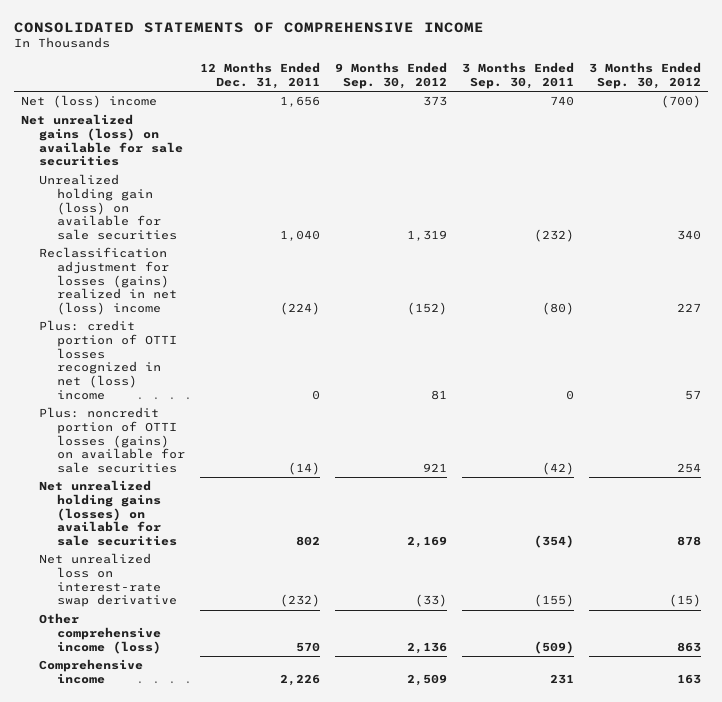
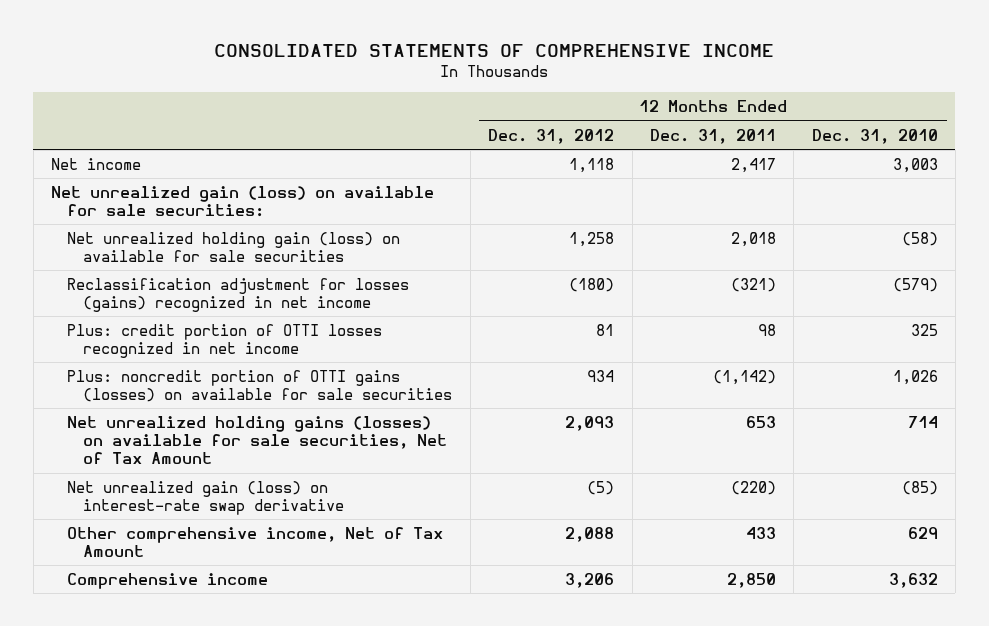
[334,62,447,89] 9 Months Ended Sep. 30, 2012 -> none
[461,62,574,89] 3 Months Ended Sep. 30, 2011 -> none
[588,62,701,89] 3 Months Ended Sep. 30, 2012 -> none
none -> [488,128,615,144] Dec. 31, 2012
none -> [811,128,938,144] Dec. 31, 2010
[21,95,158,109] Net (loss) income -> [50,157,141,170] Net income
[279,96,320,108] 1,656 -> [730,157,776,173] 2,417
[21,114,184,167] Net unrealized gains (loss) on available for sale securities -> [50,185,434,218] Net unrealized gain (loss) on available for sale securities:
[39,174,177,240] Unrealized holding gain (loss) on available for sale securities -> [67,231,401,263] Net unrealized holding gain (loss) on available for sale securities
[279,229,320,241] 1,040 -> [730,231,776,247] 2,018
[39,247,177,315] Reclassification adjustment for losses (gains) realized in net (loss) income -> [67,277,410,313] Reclassification adjustment for losses (gains) recognized in net income
[279,301,320,315] (224) -> [730,277,776,292] (321)
[39,320,177,400] Plus: credit portion of OTTI losses recognized in net (loss) income -> [67,323,383,359] Plus: credit portion of OTTI losses recognized in net income
[311,389,320,400] 0 -> [757,323,776,336] 98
[39,407,185,473] Plus: noncredit portion of OTTI losses (gains) on available for sale securities -> [67,369,453,403] Plus: noncredit portion of OTTI gains (losses) on available for sale securities
[287,461,320,475] (14) -> [712,369,776,385] (1,142)
[39,480,177,546] Net unrealized holding gains (losses) on available for sale securities -> [67,415,448,465] Net unrealized holding gains (losses) on available for sale securities, Net of Tax Amount
[295,535,320,546] 802 -> [745,415,776,428] 653
[39,553,177,608] Net unrealized loss on interest-rate swap derivative -> [67,480,345,516] Net unrealized gain (loss) on interest-rate swap derivative
[279,594,320,608] (232) -> [730,480,776,495] (220)
[39,613,161,654] Other comprehensive income (loss) -> [67,526,444,558] Other comprehensive income, Net of Tax Amount
[295,641,320,652] 570 -> [745,526,776,539] 433
[279,674,320,687] 2,226 -> [726,572,776,588] 2,850

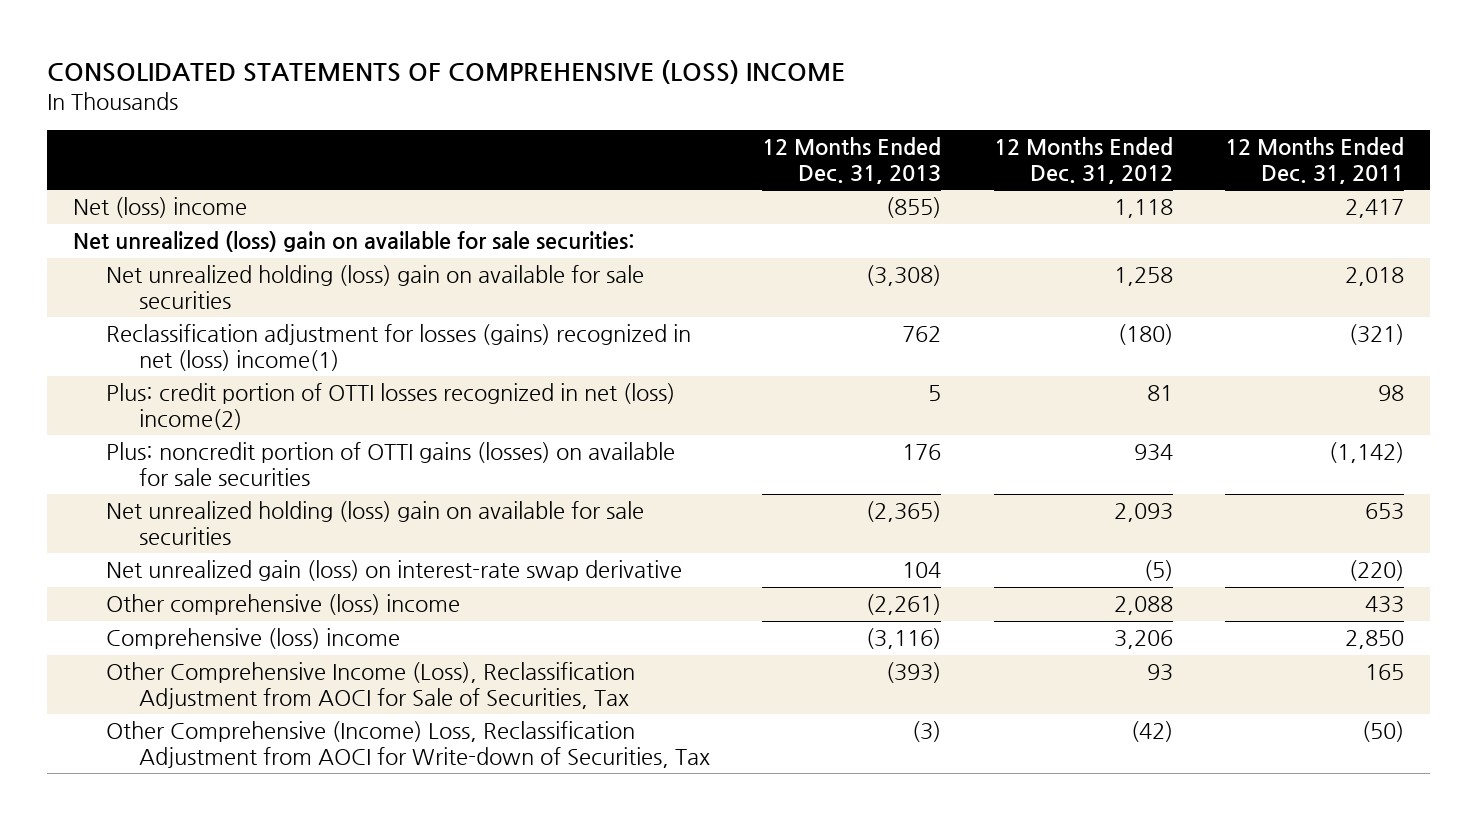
[214,43,775,57] CONSOLIDATED STATEMENTS OF COMPREHENSIVE INCOME -> [46,59,845,84] CONSOLIDATED STATEMENTS OF COMPREHENSIVE (LOSS) INCOME
[811,128,938,144] Dec. 31, 2010 -> none
none -> [762,137,942,184] 12 Months Ended Dec. 31, 2013
[50,157,141,170] Net income -> [72,197,247,219] Net (loss) income
[50,185,434,218] Net unrealized gain (loss) on available for sale securities: -> [72,231,635,253] Net unrealized (loss) gain on available for sale securities:
[67,231,401,263] Net unrealized holding gain (loss) on available for sale securities -> [105,265,644,309] Net unrealized holding (loss) gain on available for sale securities
[67,277,410,313] Reclassification adjustment for losses (gains) recognized in net income -> [105,324,691,371] Reclassification adjustment for losses (gains) recognized in net (loss) income(1)
[67,323,383,359] Plus: credit portion of OTTI losses recognized in net income -> [105,383,675,430] Plus: credit portion of OTTI losses recognized in net (loss) income(2)
[67,415,448,465] Net unrealized holding gains (losses) on available for sale securities, Net of Tax Amount -> [105,501,644,545] Net unrealized holding (loss) gain on available for sale securities
[67,526,444,558] Other comprehensive income, Net of Tax Amount -> [105,594,460,616] Other comprehensive (loss) income
[67,572,269,589] Comprehensive income -> [105,628,400,650] Comprehensive (loss) income
none -> [105,662,635,709] Other Comprehensive Income (Loss), Reclassification Adjustment from AOCI for Sale of Securities, Tax
none -> [105,721,710,768] Other Comprehensive (Income) Loss, Reclassification Adjustment from AOCI for Write-down of Securities, Tax

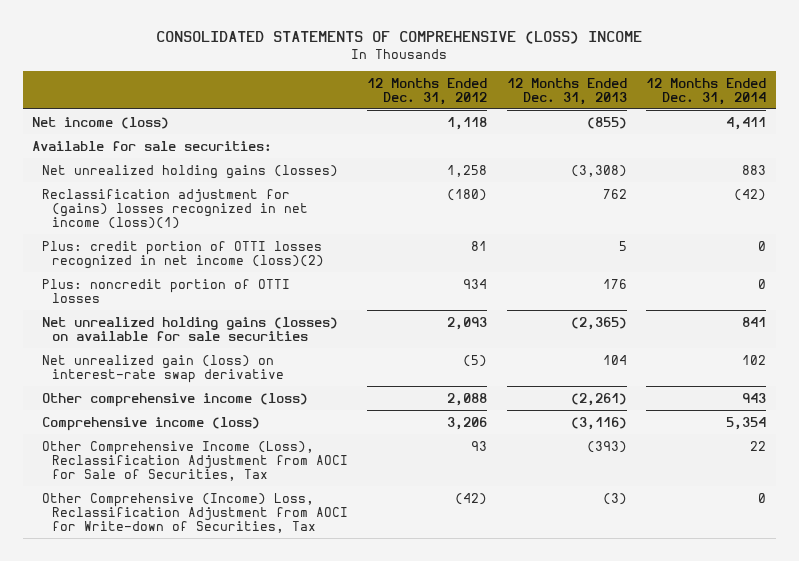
[1225,137,1405,184] 12 Months Ended Dec. 31, 2011 -> none
none -> [646,77,767,105] 12 Months Ended Dec. 31, 2014
[72,197,247,219] Net (loss) income -> [32,116,170,129] Net income (loss)
[72,231,635,253] Net unrealized (loss) gain on available for sale securities: -> [32,140,273,151] Available for sale securities:
[105,265,644,309] Net unrealized holding (loss) gain on available for sale securities -> [42,164,339,179] Net unrealized holding gains (losses)
[105,324,691,371] Reclassification adjustment for losses (gains) recognized in net (loss) income(1) -> [42,188,308,230] Reclassification adjustment for (gains) losses recognized in net income (loss)(1)
[105,383,675,430] Plus: credit portion of OTTI losses recognized in net (loss) income(2) -> [42,240,324,269] Plus: credit portion of OTTI losses recognized in net income (loss)(2)
[105,442,675,486] Plus: noncredit portion of OTTI gains (losses) on available for sale securities -> [42,278,291,303] Plus: noncredit portion of OTTI losses
[105,501,644,545] Net unrealized holding (loss) gain on available for sale securities -> [42,316,339,341] Net unrealized holding gains (losses) on available for sale securities
[105,594,460,616] Other comprehensive (loss) income -> [42,392,309,407] Other comprehensive income (loss)
[105,628,400,650] Comprehensive (loss) income -> [42,416,261,431] Comprehensive income (loss)

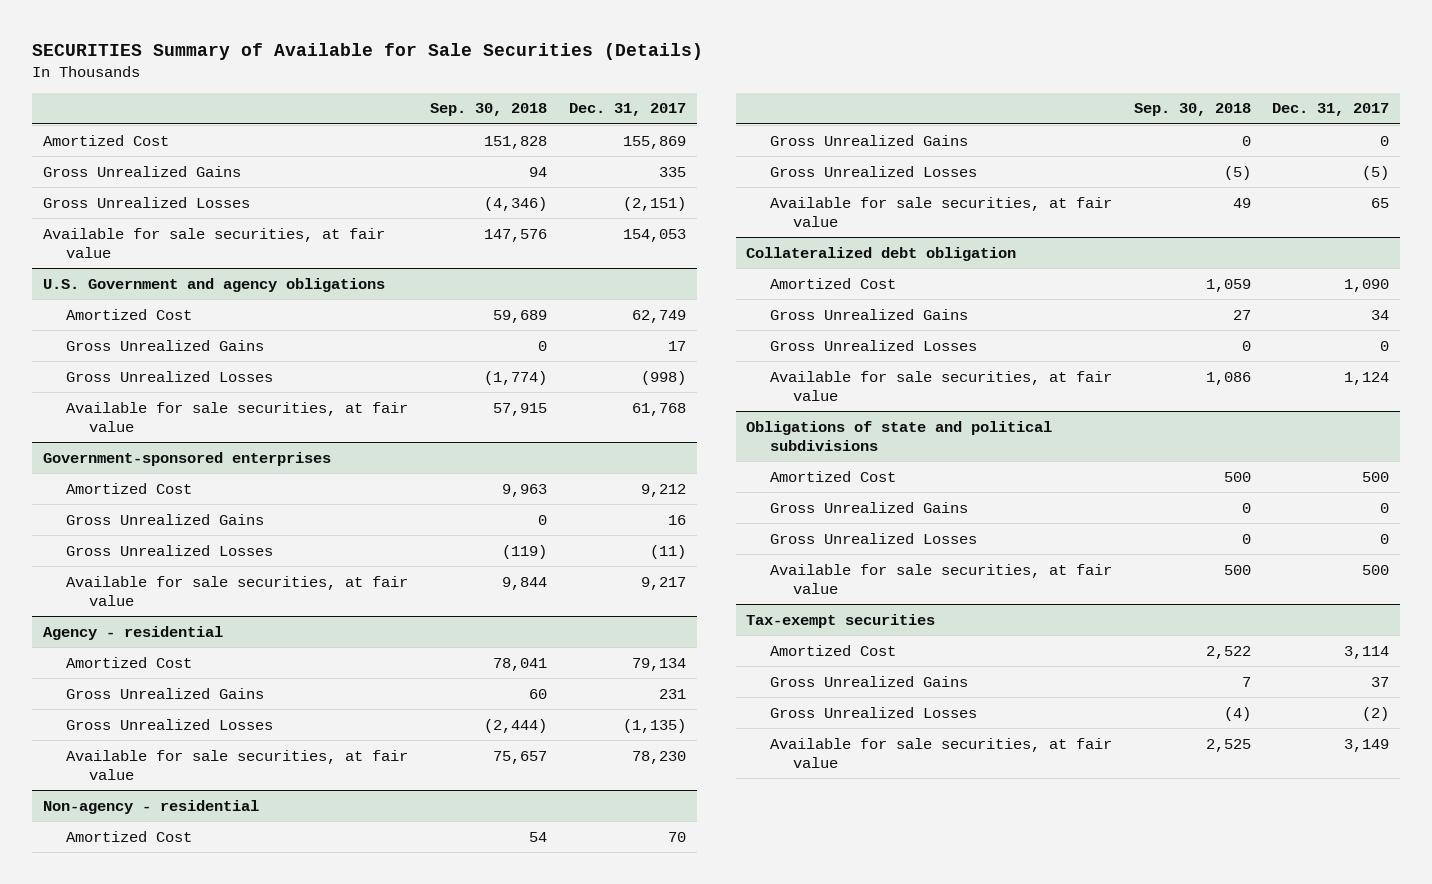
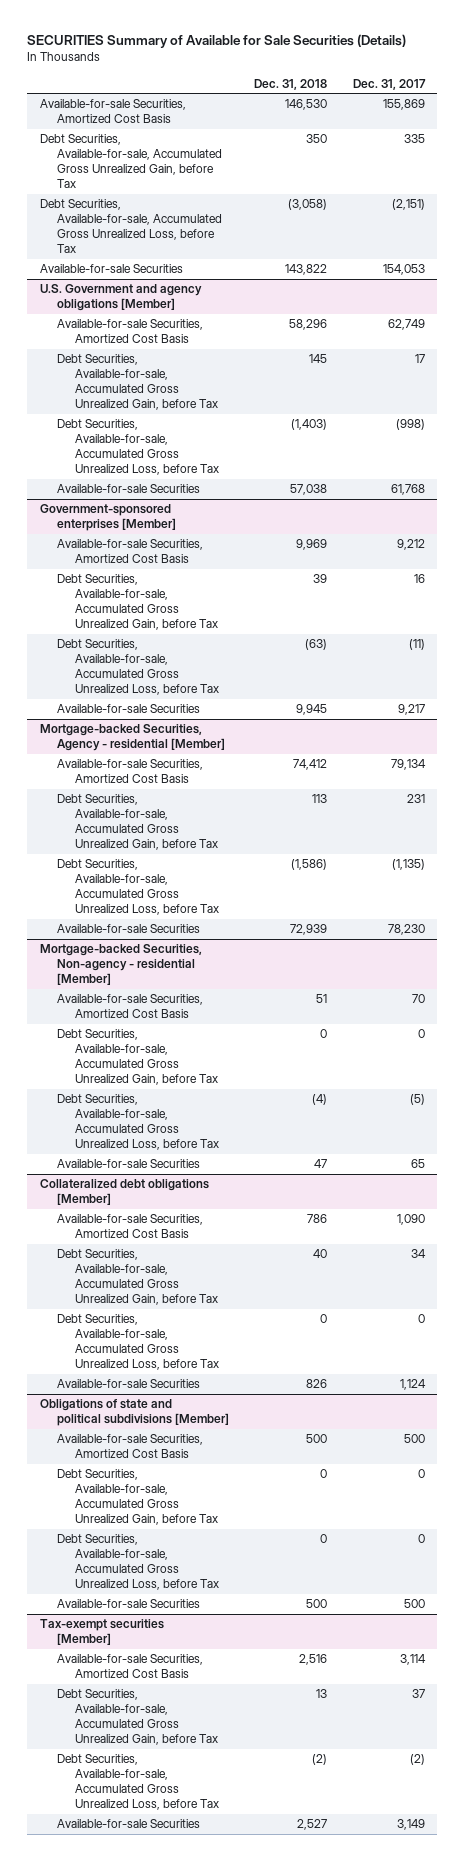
[429,103,547,117] Sep. 30, 2018 -> none
none -> [254,78,328,90] Dec. 31, 2018
[42,134,169,146] Amortized Cost -> [39,99,186,124] Available-for-sale Securities, Amortized Cost Basis
[42,165,241,177] Gross Unrealized Gains -> [39,134,223,189] Debt Securities, Available-for-sale, Accumulated Gross Unrealized Gain, before Tax
[42,196,250,208] Gross Unrealized Losses -> [39,199,223,254] Debt Securities, Available-for-sale, Accumulated Gross Unrealized Loss, before Tax
[42,227,385,258] Available for sale securities, at fair value -> [39,264,183,274] Available-for-sale Securities
[42,277,385,292] U.S. Government and agency obligations -> [39,284,202,312] U.S. Government and agency obligations [Member]
[66,308,193,320] Amortized Cost -> [57,319,204,344] Available-for-sale Securities, Amortized Cost Basis
[66,339,265,351] Gross Unrealized Gains -> [57,354,218,411] Debt Securities, Available-for-sale, Accumulated Gross Unrealized Gain, before Tax
[66,370,274,382] Gross Unrealized Losses -> [57,419,219,476] Debt Securities, Available-for-sale, Accumulated Gross Unrealized Loss, before Tax
[66,401,409,432] Available for sale securities, at fair value -> [57,484,201,494] Available-for-sale Securities
[42,451,331,466] Government-sponsored enterprises -> [39,504,177,532] Government-sponsored enterprises [Member]
[66,482,193,494] Amortized Cost -> [57,539,204,564] Available-for-sale Securities, Amortized Cost Basis
[66,513,265,525] Gross Unrealized Gains -> [57,574,218,631] Debt Securities, Available-for-sale, Accumulated Gross Unrealized Gain, before Tax
[66,544,274,556] Gross Unrealized Losses -> [57,639,219,696] Debt Securities, Available-for-sale, Accumulated Gross Unrealized Loss, before Tax
[66,575,409,606] Available for sale securities, at fair value -> [57,704,201,714] Available-for-sale Securities
[42,625,223,640] Agency - residential -> [39,724,226,752] Mortgage-backed Securities, Agency - residential [Member]
[66,656,193,668] Amortized Cost -> [57,759,204,784] Available-for-sale Securities, Amortized Cost Basis
[66,687,265,699] Gross Unrealized Gains -> [57,794,218,851] Debt Securities, Available-for-sale, Accumulated Gross Unrealized Gain, before Tax
[66,718,274,730] Gross Unrealized Losses -> [57,859,219,916] Debt Securities, Available-for-sale, Accumulated Gross Unrealized Loss, before Tax
[66,749,409,780] Available for sale securities, at fair value -> [57,924,201,934] Available-for-sale Securities
[42,799,259,814] Non-agency - residential -> [39,944,202,986] Mortgage-backed Securities, Non-agency - residential [Member]
[66,830,193,842] Amortized Cost -> [57,994,204,1019] Available-for-sale Securities, Amortized Cost Basis
[769,134,968,146] Gross Unrealized Gains -> [57,1029,218,1086] Debt Securities, Available-for-sale, Accumulated Gross Unrealized Gain, before Tax
[769,165,977,177] Gross Unrealized Losses -> [57,1094,219,1151] Debt Securities, Available-for-sale, Accumulated Gross Unrealized Loss, before Tax
[769,196,1112,227] Available for sale securities, at fair value -> [57,1159,201,1169] Available-for-sale Securities
[746,246,1017,261] Collateralized debt obligation -> [39,1179,209,1206] Collateralized debt obligations [Member]
[769,277,896,289] Amortized Cost -> [57,1214,204,1239] Available-for-sale Securities, Amortized Cost Basis
[769,308,968,320] Gross Unrealized Gains -> [57,1249,218,1306] Debt Securities, Available-for-sale, Accumulated Gross Unrealized Gain, before Tax
[769,339,977,351] Gross Unrealized Losses -> [57,1314,219,1371] Debt Securities, Available-for-sale, Accumulated Gross Unrealized Loss, before Tax
[769,370,1112,401] Available for sale securities, at fair value -> [57,1379,201,1389] Available-for-sale Securities
[746,420,1053,451] Obligations of state and political subdivisions -> [39,1399,230,1427] Obligations of state and political subdivisions [Member]
[769,470,896,482] Amortized Cost -> [57,1434,204,1459] Available-for-sale Securities, Amortized Cost Basis
[769,501,968,513] Gross Unrealized Gains -> [57,1469,218,1526] Debt Securities, Available-for-sale, Accumulated Gross Unrealized Gain, before Tax
[769,532,977,544] Gross Unrealized Losses -> [57,1534,219,1591] Debt Securities, Available-for-sale, Accumulated Gross Unrealized Loss, before Tax
[769,563,1112,594] Available for sale securities, at fair value -> [57,1599,201,1609] Available-for-sale Securities
[746,613,936,628] Tax-exempt securities -> [39,1619,164,1646] Tax-exempt securities [Member]
[769,644,896,656] Amortized Cost -> [57,1654,204,1679] Available-for-sale Securities, Amortized Cost Basis
[769,675,968,687] Gross Unrealized Gains -> [57,1689,218,1746] Debt Securities, Available-for-sale, Accumulated Gross Unrealized Gain, before Tax
[769,706,977,718] Gross Unrealized Losses -> [57,1754,219,1811] Debt Securities, Available-for-sale, Accumulated Gross Unrealized Loss, before Tax
[769,737,1112,768] Available for sale securities, at fair value -> [57,1819,201,1829] Available-for-sale Securities

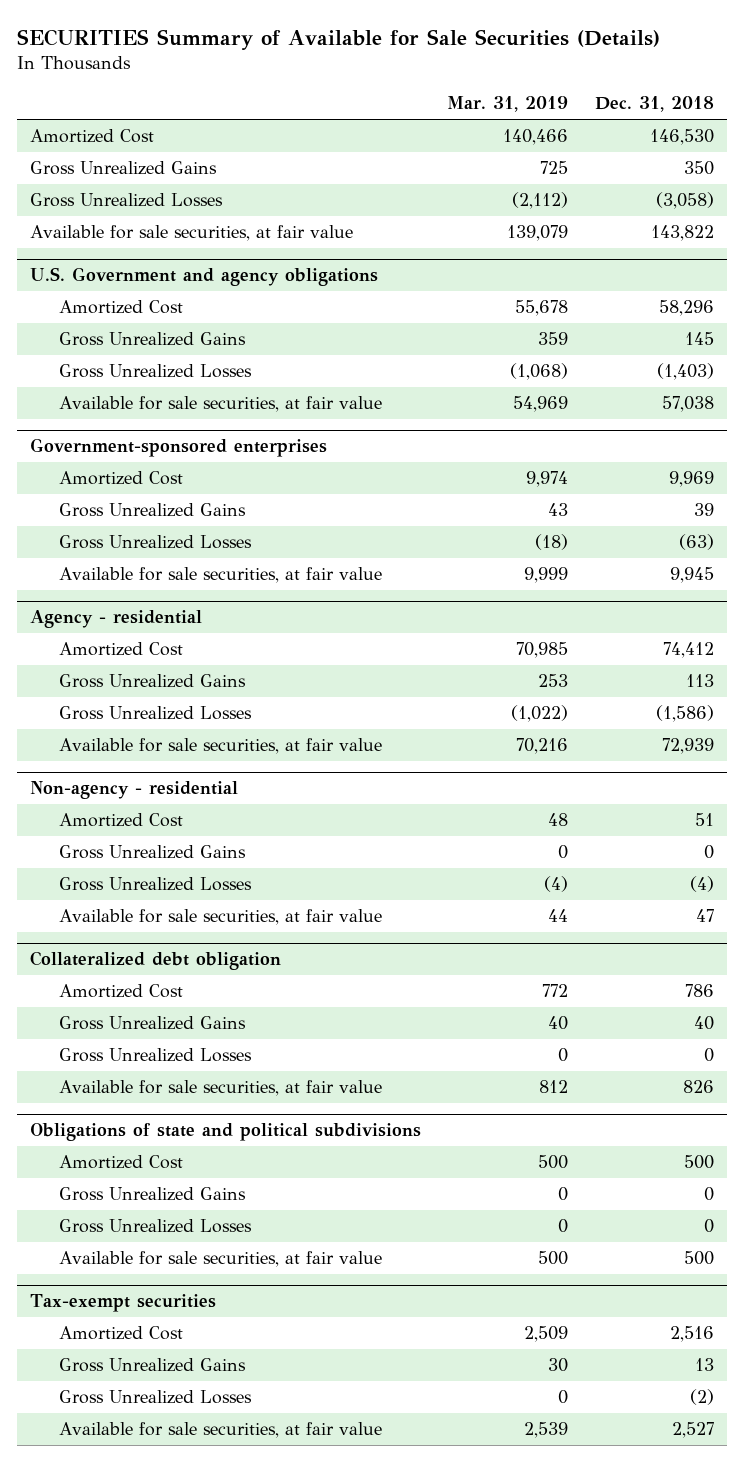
[352,78,426,90] Dec. 31, 2017 -> none
none -> [447,96,569,113] Mar. 31, 2019
[39,99,186,124] Available-for-sale Securities, Amortized Cost Basis -> [29,129,154,144] Amortized Cost
[39,134,223,189] Debt Securities, Available-for-sale, Accumulated Gross Unrealized Gain, before Tax -> [29,161,217,176] Gross Unrealized Gains
[39,199,223,254] Debt Securities, Available-for-sale, Accumulated Gross Unrealized Loss, before Tax -> [29,193,223,208] Gross Unrealized Losses
[39,264,183,274] Available-for-sale Securities -> [29,225,353,242] Available for sale securities, at fair value
[39,284,202,312] U.S. Government and agency obligations [Member] -> [29,267,378,287] U.S. Government and agency obligations
[57,319,204,344] Available-for-sale Securities, Amortized Cost Basis -> [58,300,183,315] Amortized Cost
[57,354,218,411] Debt Securities, Available-for-sale, Accumulated Gross Unrealized Gain, before Tax -> [58,332,246,347] Gross Unrealized Gains
[57,419,219,476] Debt Securities, Available-for-sale, Accumulated Gross Unrealized Loss, before Tax -> [58,364,252,379] Gross Unrealized Losses
[57,484,201,494] Available-for-sale Securities -> [58,396,382,413] Available for sale securities, at fair value
[39,504,177,532] Government-sponsored enterprises [Member] -> [29,438,327,458] Government-sponsored enterprises
[57,539,204,564] Available-for-sale Securities, Amortized Cost Basis -> [58,471,183,486] Amortized Cost
[57,574,218,631] Debt Securities, Available-for-sale, Accumulated Gross Unrealized Gain, before Tax -> [58,503,246,518] Gross Unrealized Gains
[57,639,219,696] Debt Securities, Available-for-sale, Accumulated Gross Unrealized Loss, before Tax -> [58,535,252,550] Gross Unrealized Losses
[57,704,201,714] Available-for-sale Securities -> [58,567,382,584] Available for sale securities, at fair value
[39,724,226,752] Mortgage-backed Securities, Agency - residential [Member] -> [29,610,202,629] Agency - residential
[57,759,204,784] Available-for-sale Securities, Amortized Cost Basis -> [58,642,183,657] Amortized Cost
[57,794,218,851] Debt Securities, Available-for-sale, Accumulated Gross Unrealized Gain, before Tax -> [58,674,246,689] Gross Unrealized Gains
[57,859,219,916] Debt Securities, Available-for-sale, Accumulated Gross Unrealized Loss, before Tax -> [58,706,252,721] Gross Unrealized Losses
[57,924,201,934] Available-for-sale Securities -> [58,738,382,755] Available for sale securities, at fair value
[39,944,202,986] Mortgage-backed Securities, Non-agency - residential [Member] -> [29,781,238,800] Non-agency - residential
[57,994,204,1019] Available-for-sale Securities, Amortized Cost Basis -> [58,813,183,828] Amortized Cost
[57,1029,218,1086] Debt Securities, Available-for-sale, Accumulated Gross Unrealized Gain, before Tax -> [58,845,246,860] Gross Unrealized Gains
[57,1094,219,1151] Debt Securities, Available-for-sale, Accumulated Gross Unrealized Loss, before Tax -> [58,877,252,892] Gross Unrealized Losses
[57,1159,201,1169] Available-for-sale Securities -> [58,909,382,926] Available for sale securities, at fair value
[39,1179,209,1206] Collateralized debt obligations [Member] -> [29,951,281,971] Collateralized debt obligation
[57,1214,204,1239] Available-for-sale Securities, Amortized Cost Basis -> [58,984,183,999] Amortized Cost
[57,1249,218,1306] Debt Securities, Available-for-sale, Accumulated Gross Unrealized Gain, before Tax -> [58,1016,246,1031] Gross Unrealized Gains
[57,1314,219,1371] Debt Securities, Available-for-sale, Accumulated Gross Unrealized Loss, before Tax -> [58,1048,252,1063] Gross Unrealized Losses
[57,1379,201,1389] Available-for-sale Securities -> [58,1080,382,1097] Available for sale securities, at fair value
[39,1399,230,1427] Obligations of state and political subdivisions [Member] -> [29,1123,421,1142] Obligations of state and political subdivisions
[57,1434,204,1459] Available-for-sale Securities, Amortized Cost Basis -> [58,1155,183,1170] Amortized Cost
[57,1469,218,1526] Debt Securities, Available-for-sale, Accumulated Gross Unrealized Gain, before Tax -> [58,1187,246,1202] Gross Unrealized Gains
[57,1534,219,1591] Debt Securities, Available-for-sale, Accumulated Gross Unrealized Loss, before Tax -> [58,1219,252,1234] Gross Unrealized Losses
[57,1599,201,1609] Available-for-sale Securities -> [58,1251,382,1268] Available for sale securities, at fair value
[39,1619,164,1646] Tax-exempt securities [Member] -> [29,1294,216,1313] Tax-exempt securities
[57,1654,204,1679] Available-for-sale Securities, Amortized Cost Basis -> [58,1326,183,1341] Amortized Cost
[57,1689,218,1746] Debt Securities, Available-for-sale, Accumulated Gross Unrealized Gain, before Tax -> [58,1358,246,1373] Gross Unrealized Gains
[57,1754,219,1811] Debt Securities, Available-for-sale, Accumulated Gross Unrealized Loss, before Tax -> [58,1390,252,1405] Gross Unrealized Losses
[57,1819,201,1829] Available-for-sale Securities -> [58,1422,382,1439] Available for sale securities, at fair value

